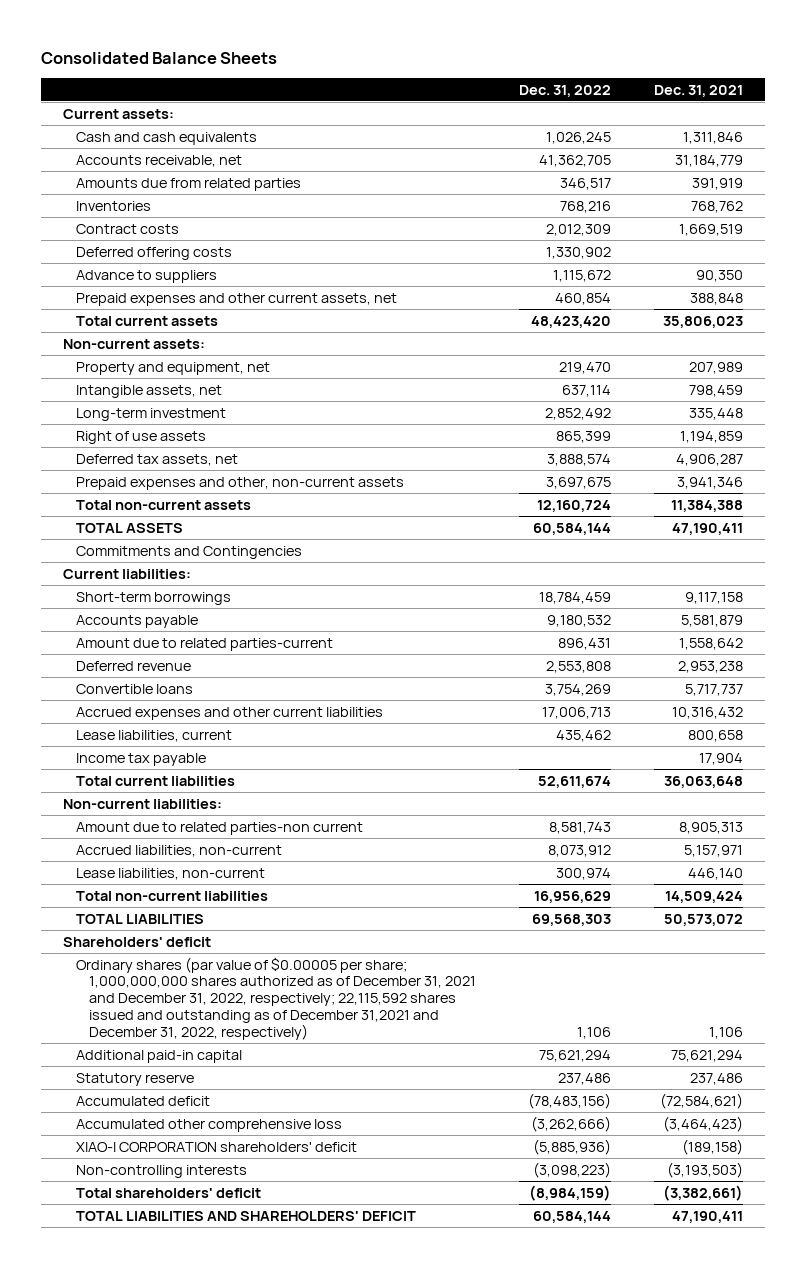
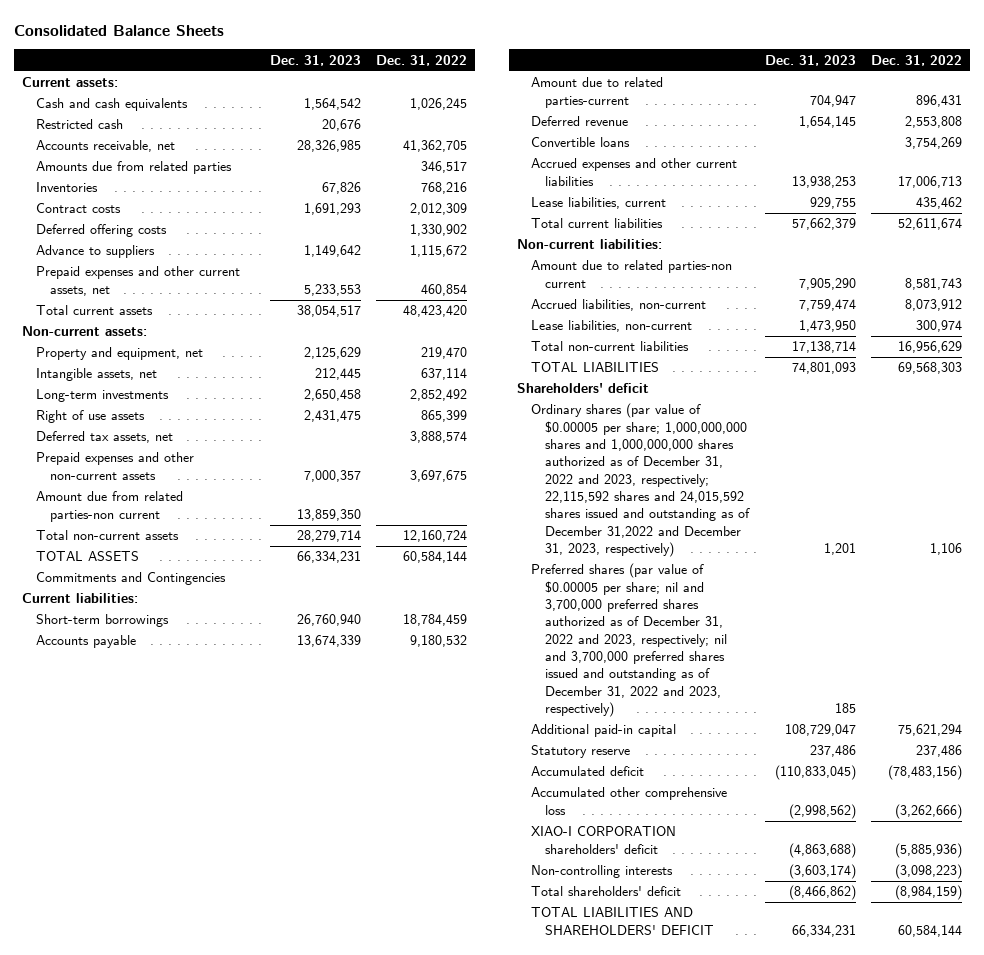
[654,84,744,97] Dec. 31, 2021 -> none
none -> [269,54,361,66] Dec. 31, 2023
none -> [35,119,123,130] Restricted cash
[75,407,226,421] Long-term investment -> [35,389,169,403] Long-term investments
[75,476,404,490] Prepaid expenses and other, non-current assets -> [35,452,194,480] Prepaid expenses and other non-current assets
none -> [35,491,183,522] Amount due from related parties-non current
[75,752,206,766] Income tax payable -> none
[75,956,476,1040] Ordinary shares (par value of $0.00005 per share; 1,000,000,000 shares authorized as of December 31, 2021 and December 31, 2022, respectively; 22,115,592 shares issued and outstanding as of December 31,2021 and December 31, 2022, respectively) -> [531,403,751,558] Ordinary shares (par value of $0.00005 per share; 1,000,000,000 shares and 1,000,000,000 shares authorized as of December 31, 2022 and 2023, respectively; 22,115,592 shares and 24,015,592 shares issued and outstanding as of December 31,2022 and December 31, 2023, respectively)
none -> [531,563,728,718] Preferred shares (par value of $0.00005 per share; nil and 3,700,000 preferred shares authorized as of December 31, 2022 and 2023, respectively; nil and 3,700,000 preferred shares issued and outstanding as of December 31, 2022 and 2023, respectively)

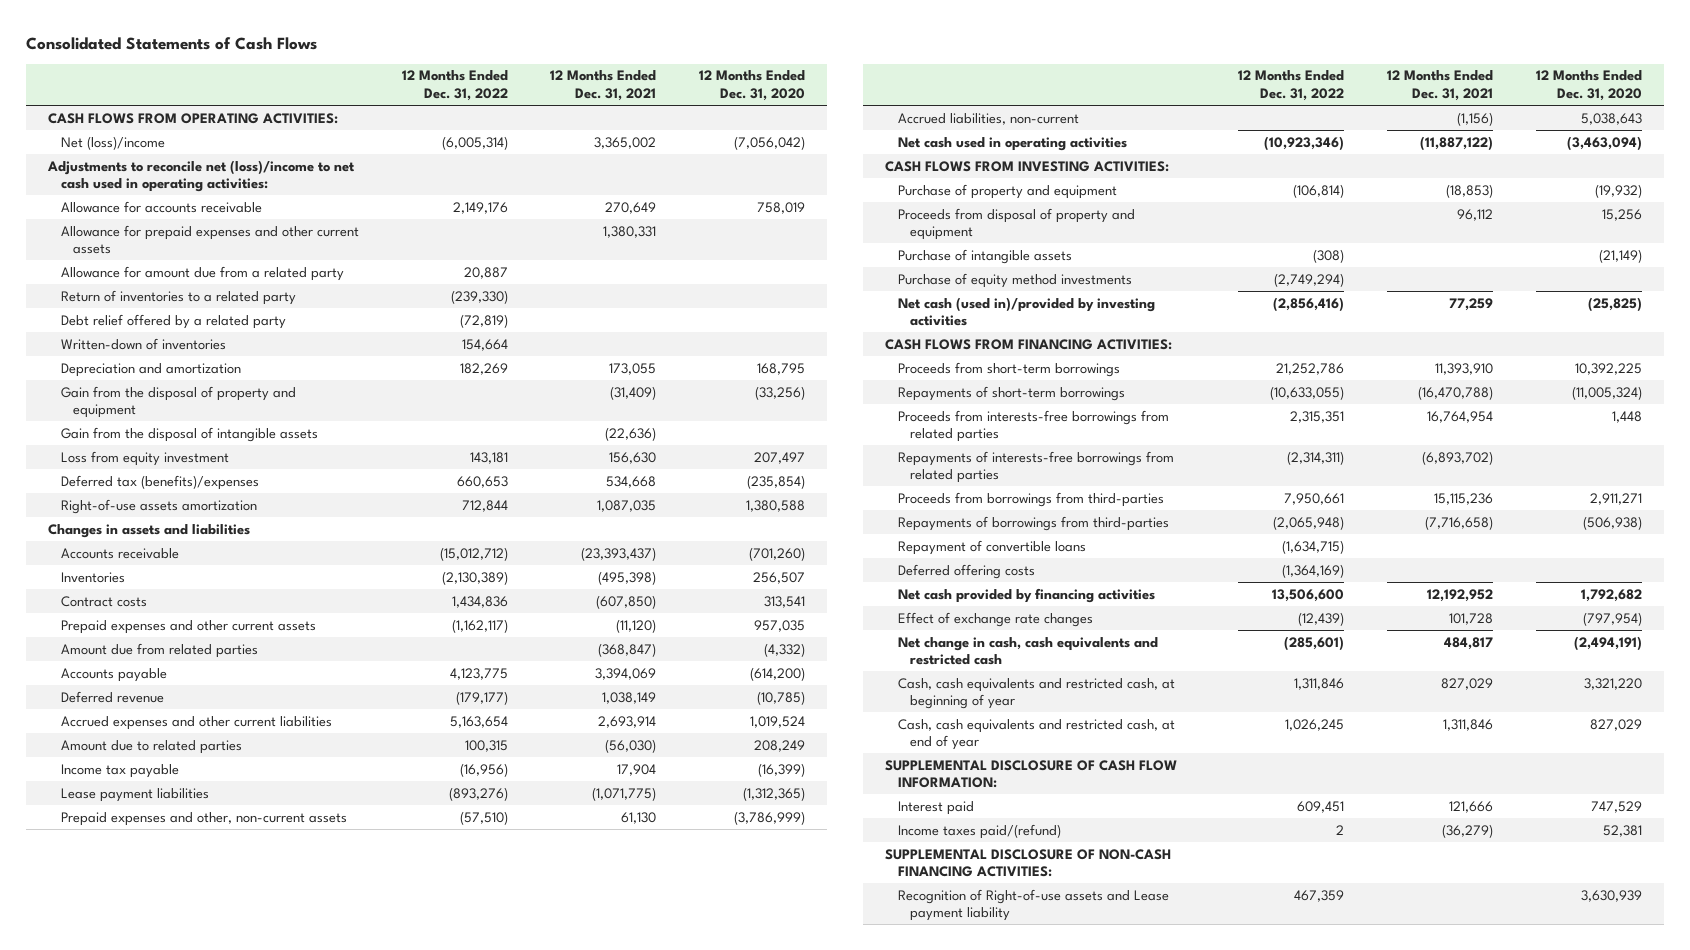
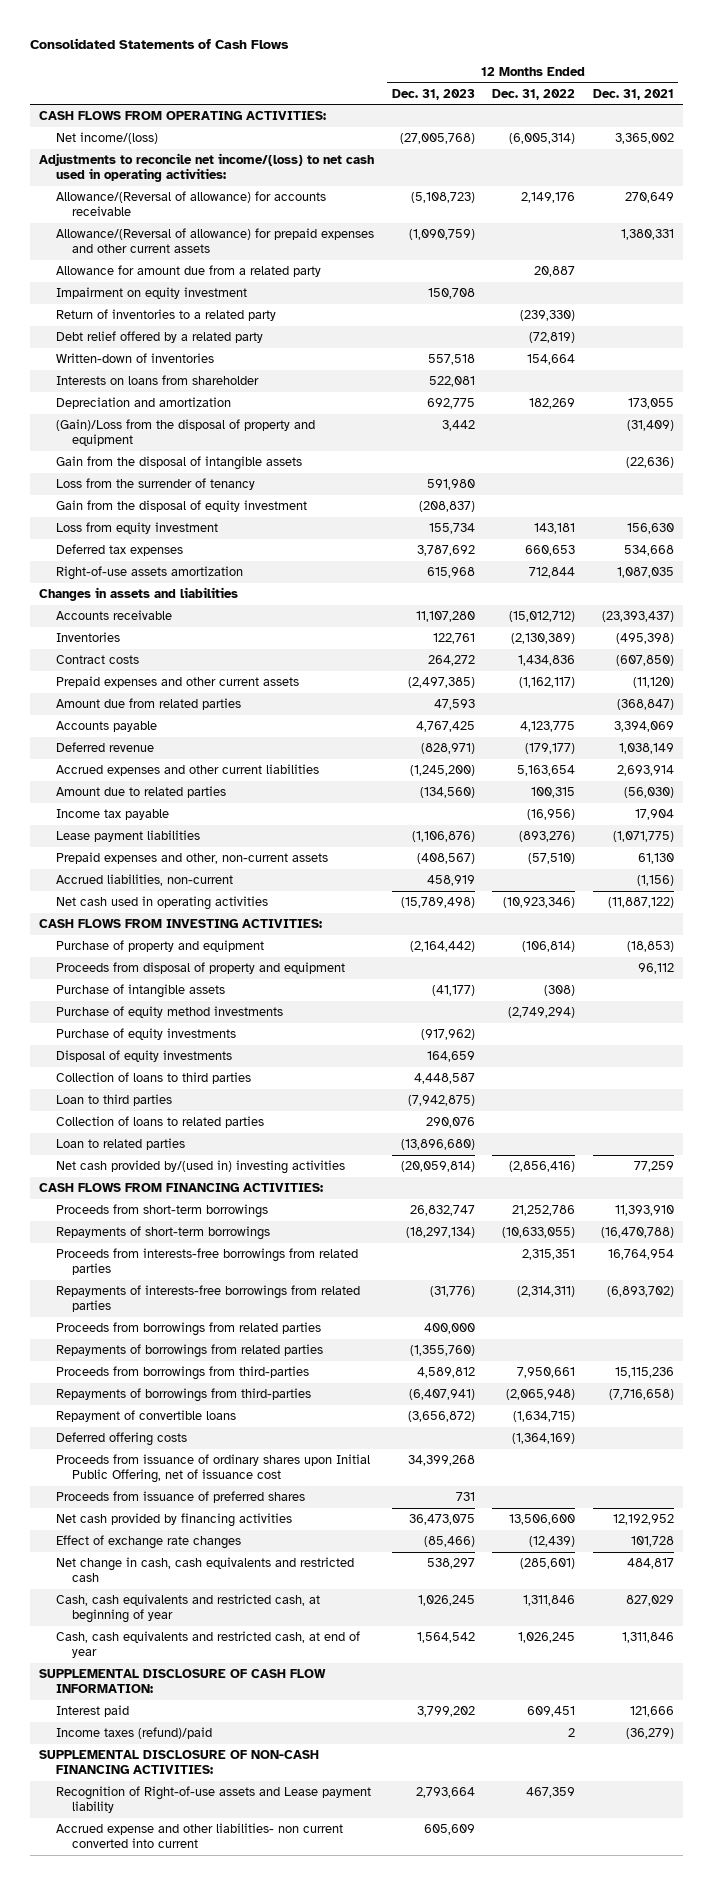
[699,70,806,102] 12 Months Ended Dec. 31, 2020 -> none
none -> [391,88,475,100] Dec. 31, 2023
[60,135,165,150] Net (loss)/income -> [55,131,158,144] Net income/(loss)
[46,159,355,193] Adjustments to reconcile net (loss)/income to net cash used in operating activities: -> [38,152,374,183] Adjustments to reconcile net income/(loss) to net cash used in operating activities:
[60,200,262,213] Allowance for accounts receivable -> [55,190,326,217] Allowance/(Reversal of allowance) for accounts receivable
[60,224,359,255] Allowance for prepaid expenses and other current assets -> [55,227,374,254] Allowance/(Reversal of allowance) for prepaid expenses and other current assets
none -> [55,286,247,299] Impairment on equity investment
none -> [55,374,259,385] Interests on loans from shareholder
[60,385,296,419] Gain from the disposal of property and equipment -> [55,418,315,447] (Gain)/Loss from the disposal of property and equipment
none -> [55,477,255,490] Loss from the surrender of tenancy
none -> [55,499,307,512] Gain from the disposal of equity investment
[60,474,259,490] Deferred tax (benefits)/expenses -> [55,543,183,556] Deferred tax expenses
none -> [55,1027,236,1040] Purchase of equity investments
none -> [55,1049,232,1062] Disposal of equity investments
none -> [55,1071,251,1084] Collection of loans to third parties
none -> [55,1093,172,1106] Loan to third parties
none -> [55,1115,264,1128] Collection of loans to related parties
none -> [55,1137,185,1150] Loan to related parties
[897,296,1155,327] Net cash (used in)/provided by investing activities -> [55,1159,345,1174] Net cash provided by/(used in) investing activities
none -> [55,1321,321,1336] Proceeds from borrowings from related parties
none -> [55,1343,323,1358] Repayments of borrowings from related parties
none -> [55,1453,370,1484] Proceeds from issuance of ordinary shares upon Initial Public Offering, net of issuance cost
none -> [55,1490,305,1503] Proceeds from issuance of preferred shares
[897,823,1061,839] Income taxes paid/(refund) -> [55,1726,212,1739] Income taxes (refund)/paid
none -> [55,1822,343,1849] Accrued expense and other liabilities- non current converted into current

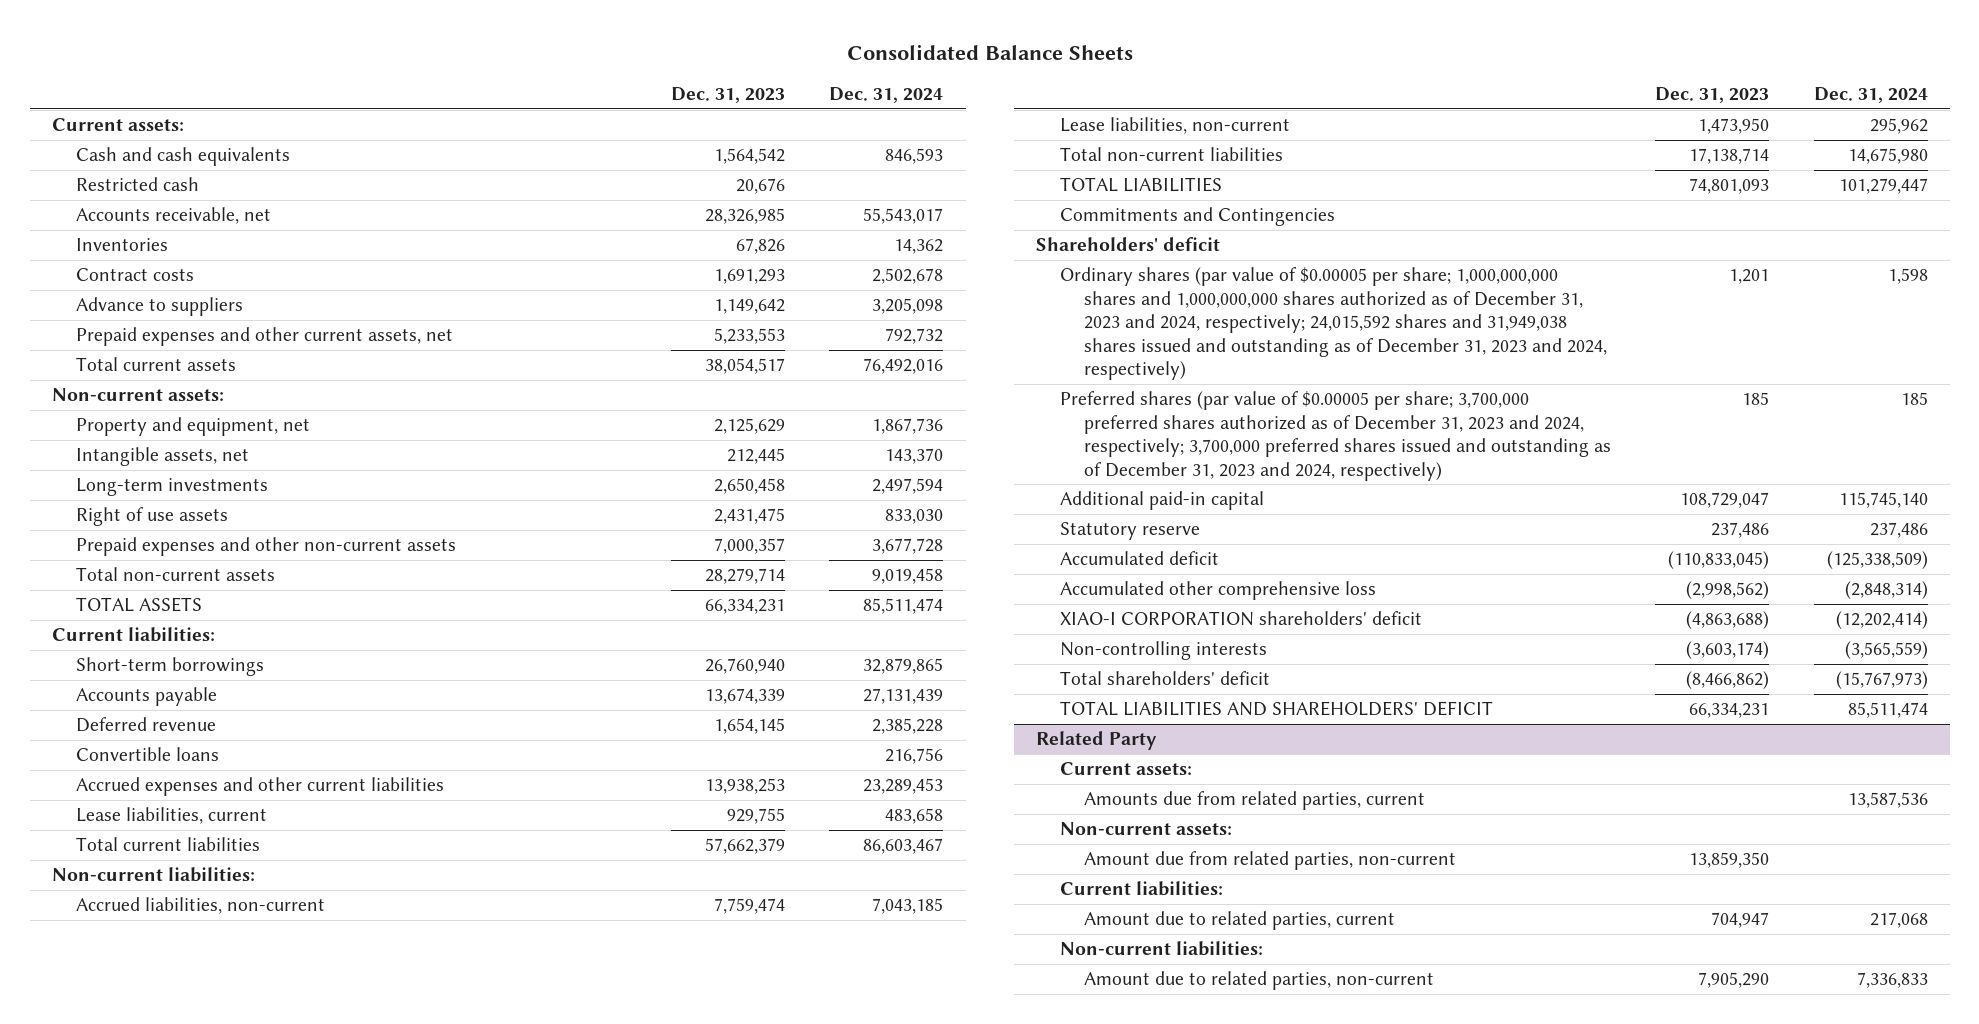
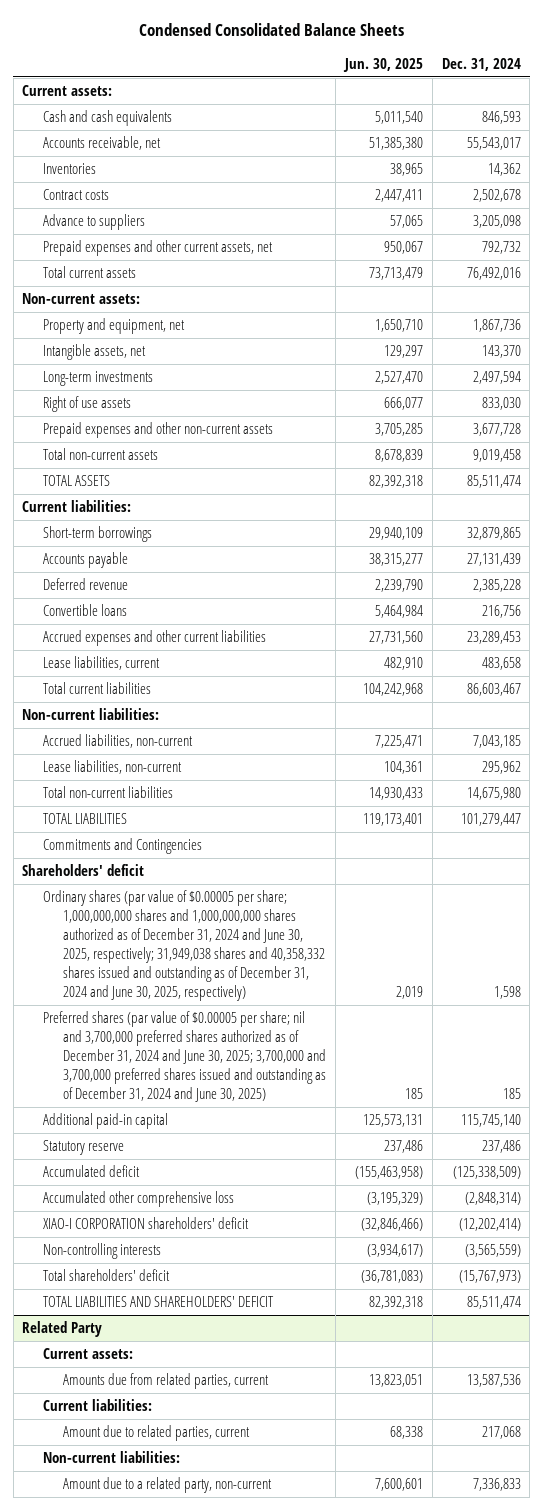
[846,43,1133,60] Consolidated Balance Sheets -> [138,22,404,36] Condensed Consolidated Balance Sheets
[671,87,786,104] Dec. 31, 2023 -> none
none -> [343,57,424,72] Jun. 30, 2025
[75,177,199,192] Restricted cash -> none
[1059,267,1607,381] Ordinary shares (par value of $0.00005 per share; 1,000,000,000 shares and 1,000,000,000 shares authorized as of December 31, 2023 and 2024, respectively; 24,015,592 shares and 31,949,038 shares issued and outstanding as of December 31, 2023 and 2024, respectively) -> [42,890,326,1002] Ordinary shares (par value of $0.00005 per share; 1,000,000,000 shares and 1,000,000,000 shares authorized as of December 31, 2024 and June 30, 2025, respectively; 31,949,038 shares and 40,358,332 shares issued and outstanding as of December 31, 2024 and June 30, 2025, respectively)
[1059,391,1611,481] Preferred shares (par value of $0.00005 per share; 3,700,000 preferred shares authorized as of December 31, 2023 and 2024, respectively; 3,700,000 preferred shares issued and outstanding as of December 31, 2023 and 2024, respectively) -> [42,1011,327,1103] Preferred shares (par value of $0.00005 per share; nil and 3,700,000 preferred shares authorized as of December 31, 2024 and June 30, 2025; 3,700,000 and 3,700,000 preferred shares issued and outstanding as of December 31, 2024 and June 30, 2025)
[1059,822,1232,836] Non-current assets: -> none
[1083,851,1456,871] Amount due from related parties, non-current -> none
[1083,971,1434,991] Amount due to related parties, non-current -> [63,1477,273,1494] Amount due to a related party, non-current

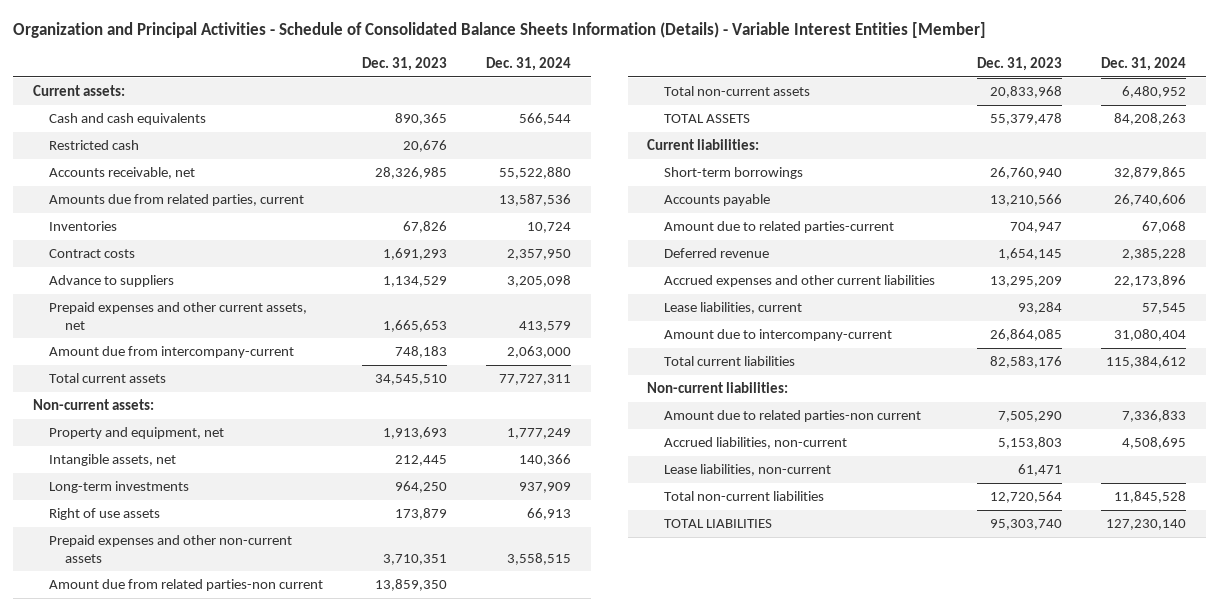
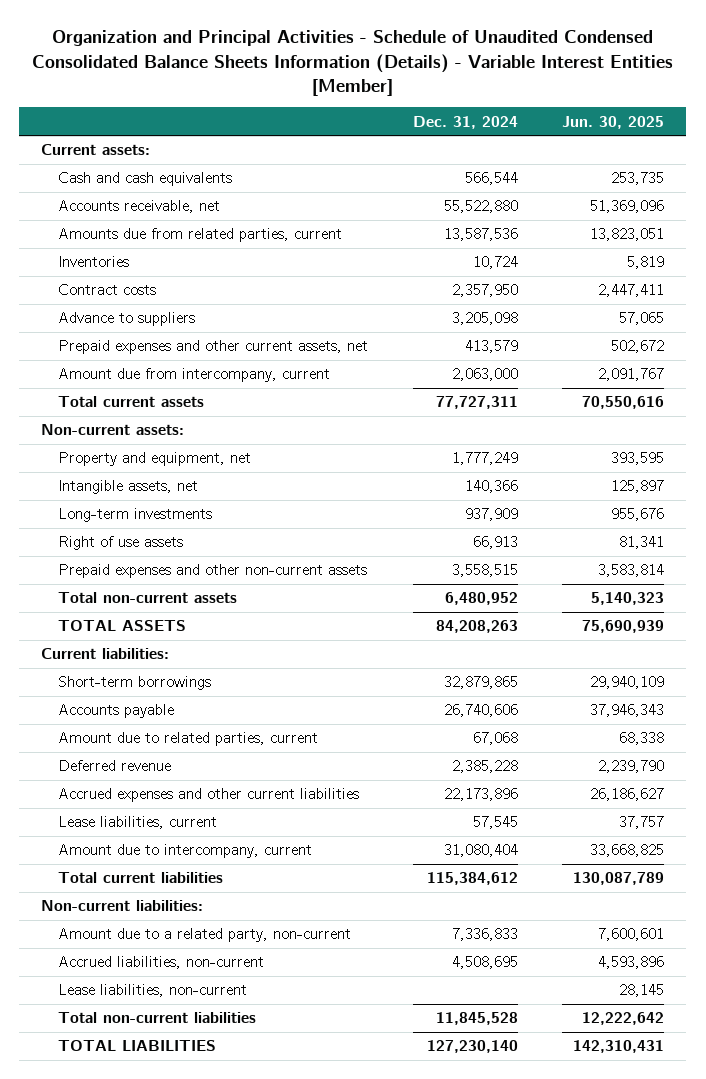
[12,22,986,39] Organization and Principal Activities - Schedule of Consolidated Balance Sheets Information (Details) - Variable Interest Entities [Member] -> [31,30,673,96] Organization and Principal Activities - Schedule of Unaudited Condensed Consolidated Balance Sheets Information (Details) - Variable Interest Entities [Member]
[362,57,448,72] Dec. 31, 2023 -> none
none -> [562,115,665,129] Jun. 30, 2025
[48,140,139,151] Restricted cash -> none
[48,346,294,359] Amount due from intercompany-current -> [58,368,331,383] Amount due from intercompany, current
[48,579,323,592] Amount due from related parties-non current -> none
[663,221,894,234] Amount due to related parties-current -> [58,732,319,747] Amount due to related parties, current
[663,329,892,342] Amount due to intercompany-current -> [58,844,313,859] Amount due to intercompany, current
[663,410,921,423] Amount due to related parties-non current -> [58,928,352,943] Amount due to a related party, non-current

